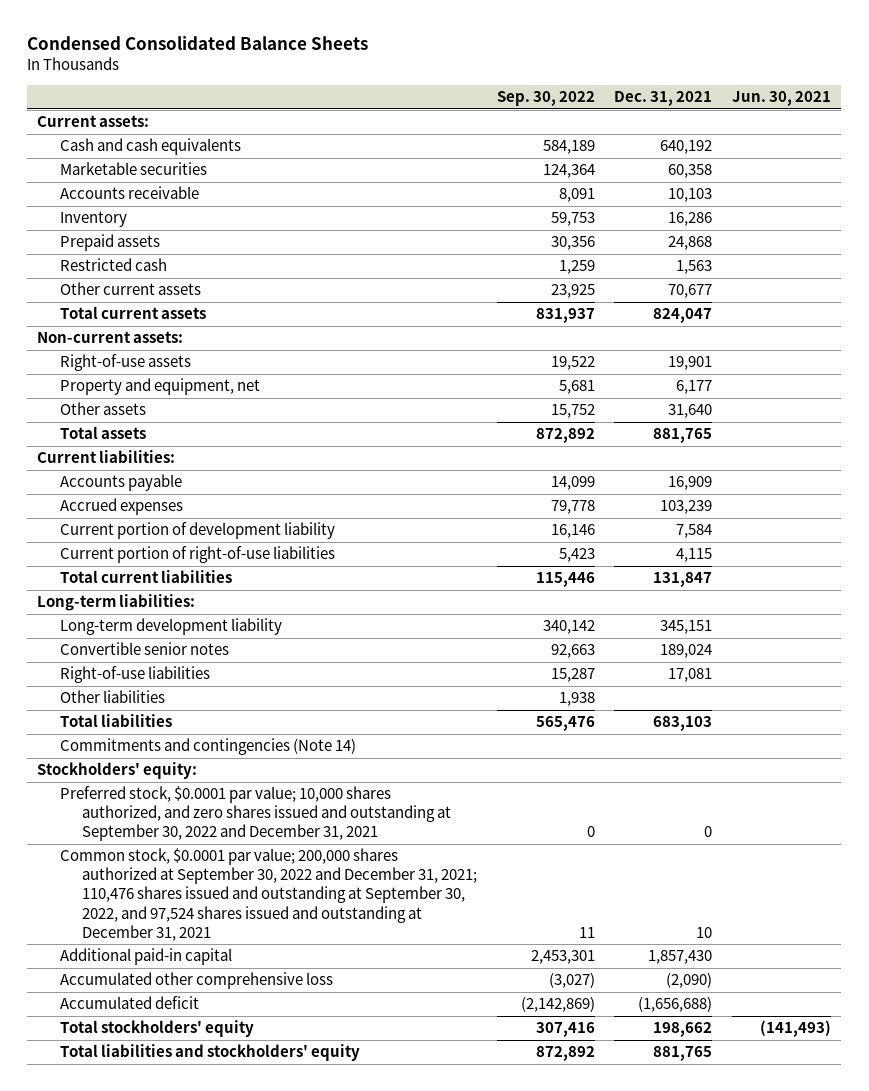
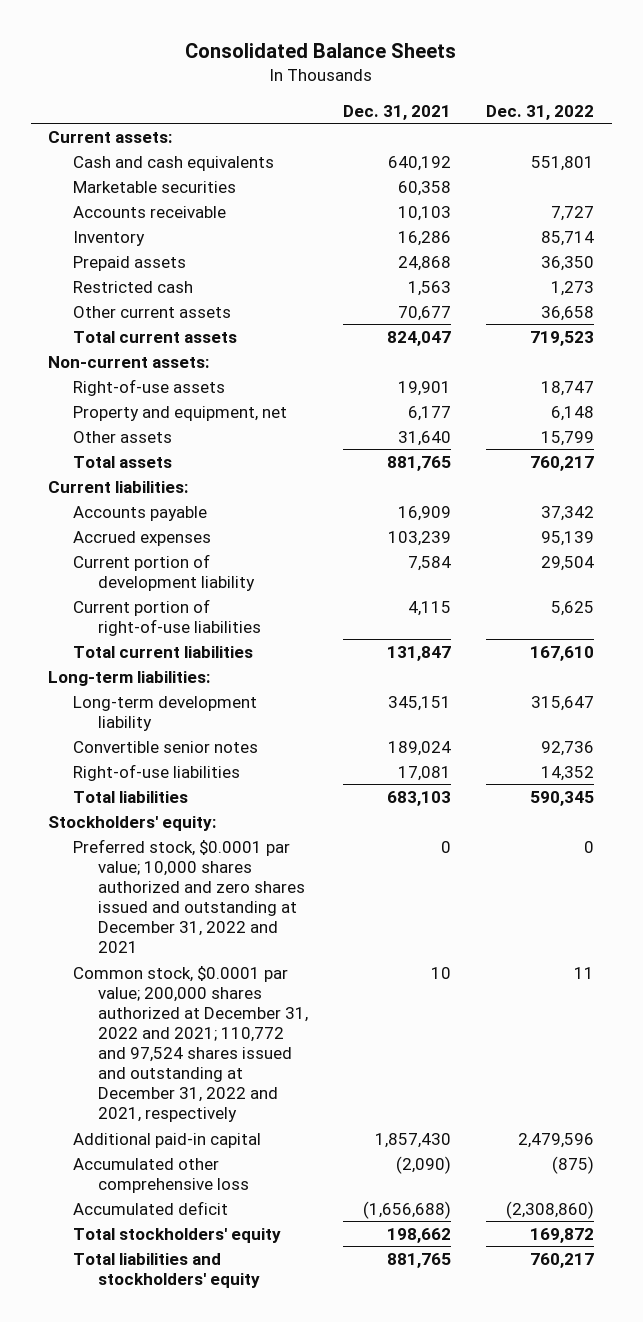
[27,36,369,51] Condensed Consolidated Balance Sheets -> [185,42,457,58] Consolidated Balance Sheets
[496,91,595,107] Sep. 30, 2022 -> none
[732,91,832,107] Jun. 30, 2021 -> none
none -> [486,104,595,120] Dec. 31, 2022
[59,690,165,704] Other liabilities -> none
[59,738,356,756] Commitments and contingencies (Note 14) -> none
[59,786,451,842] Preferred stock, $0.0001 par value; 10,000 shares authorized, and zero shares issued and outstanding at September 30, 2022 and December 31, 2021 -> [73,838,306,954] Preferred stock, $0.0001 par value; 10,000 shares authorized and zero shares issued and outstanding at December 31, 2022 and 2021
[59,848,477,941] Common stock, $0.0001 par value; 200,000 shares authorized at September 30, 2022 and December 31, 2021; 110,476 shares issued and outstanding at September 30, 2022, and 97,524 shares issued and outstanding at December 31, 2021 -> [73,965,309,1123] Common stock, $0.0001 par value; 200,000 shares authorized at December 31, 2022 and 2021; 110,772 and 97,524 shares issued and outstanding at December 31, 2022 and 2021, respectively

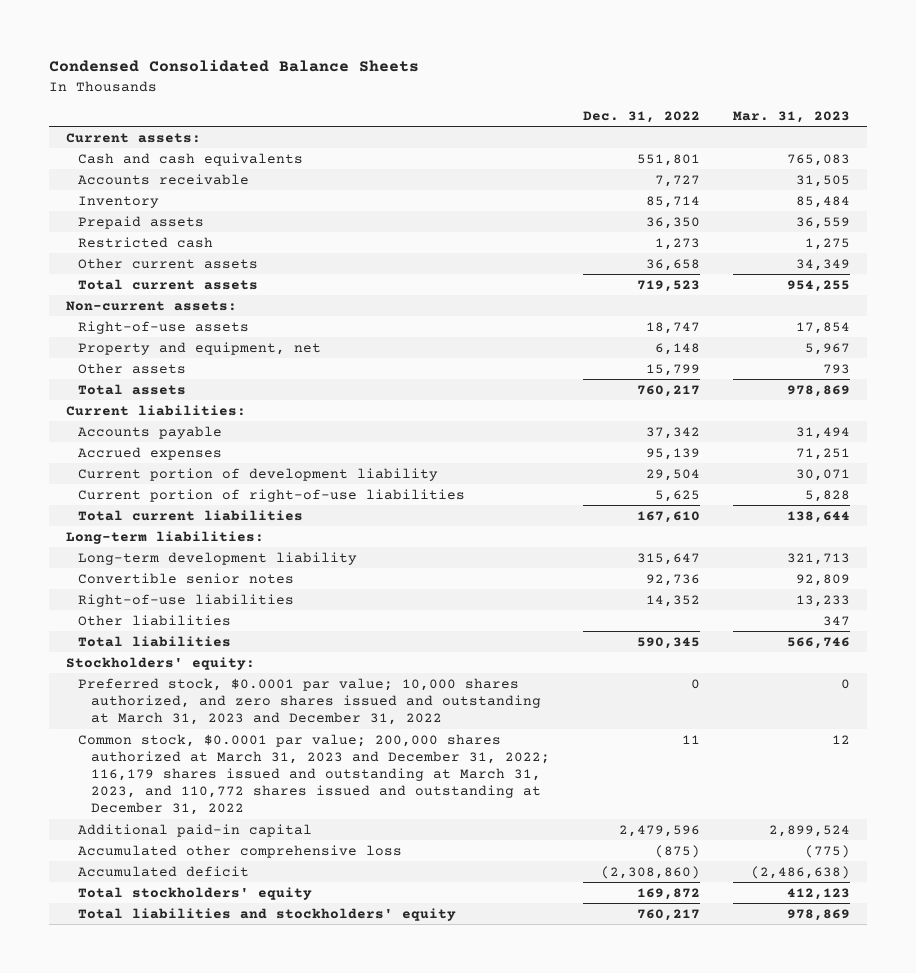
[185,42,457,58] Consolidated Balance Sheets -> [48,60,419,73] Condensed Consolidated Balance Sheets
[343,104,452,120] Dec. 31, 2021 -> none
none -> [733,110,851,123] Mar. 31, 2023
[73,180,237,193] Marketable securities -> none
none -> [78,614,232,626] Other liabilities
[73,838,306,954] Preferred stock, $0.0001 par value; 10,000 shares authorized and zero shares issued and outstanding at December 31, 2022 and 2021 -> [78,677,541,726] Preferred stock, $0.0001 par value; 10,000 shares authorized, and zero shares issued and outstanding at March 31, 2023 and December 31, 2022
[73,965,309,1123] Common stock, $0.0001 par value; 200,000 shares authorized at December 31, 2022 and 2021; 110,772 and 97,524 shares issued and outstanding at December 31, 2022 and 2021, respectively -> [78,733,550,816] Common stock, $0.0001 par value; 200,000 shares authorized at March 31, 2023 and December 31, 2022; 116,179 shares issued and outstanding at March 31, 2023, and 110,772 shares issued and outstanding at December 31, 2022

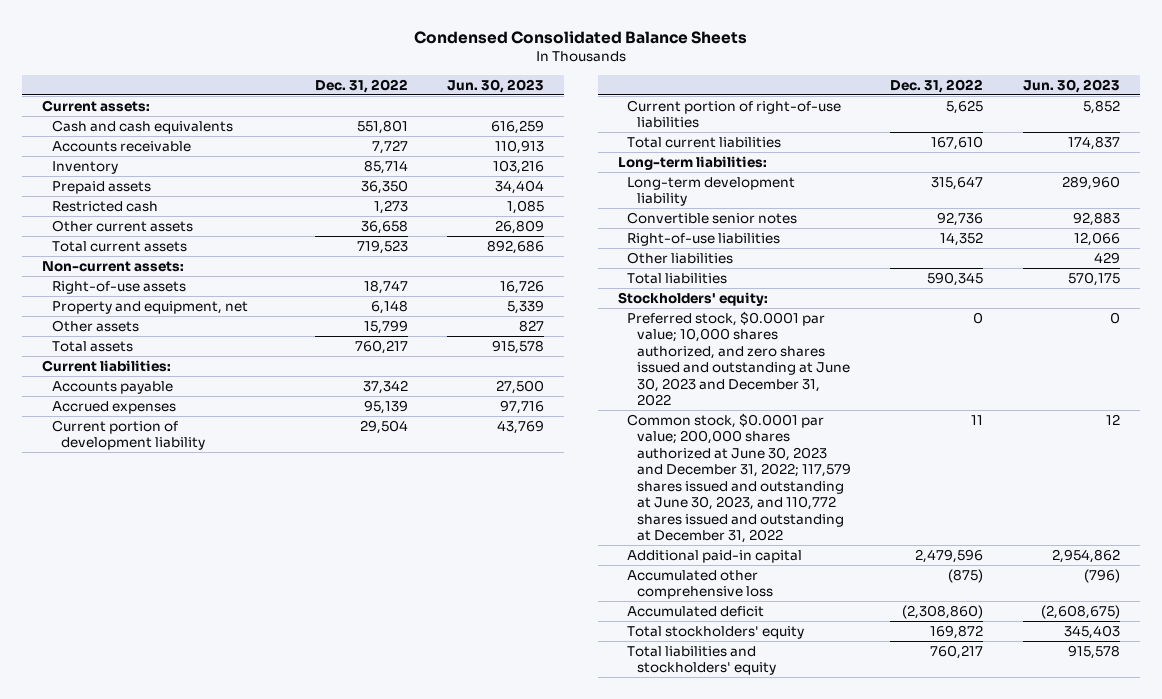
[733,110,851,123] Mar. 31, 2023 -> none
none -> [447,78,545,93] Jun. 30, 2023
[78,677,541,726] Preferred stock, $0.0001 par value; 10,000 shares authorized, and zero shares issued and outstanding at March 31, 2023 and December 31, 2022 -> [627,310,850,407] Preferred stock, $0.0001 par value; 10,000 shares authorized, and zero shares issued and outstanding at June 30, 2023 and December 31, 2022
[78,733,550,816] Common stock, $0.0001 par value; 200,000 shares authorized at March 31, 2023 and December 31, 2022; 116,179 shares issued and outstanding at March 31, 2023, and 110,772 shares issued and outstanding at December 31, 2022 -> [627,412,851,544] Common stock, $0.0001 par value; 200,000 shares authorized at June 30, 2023 and December 31, 2022; 117,579 shares issued and outstanding at June 30, 2023, and 110,772 shares issued and outstanding at December 31, 2022

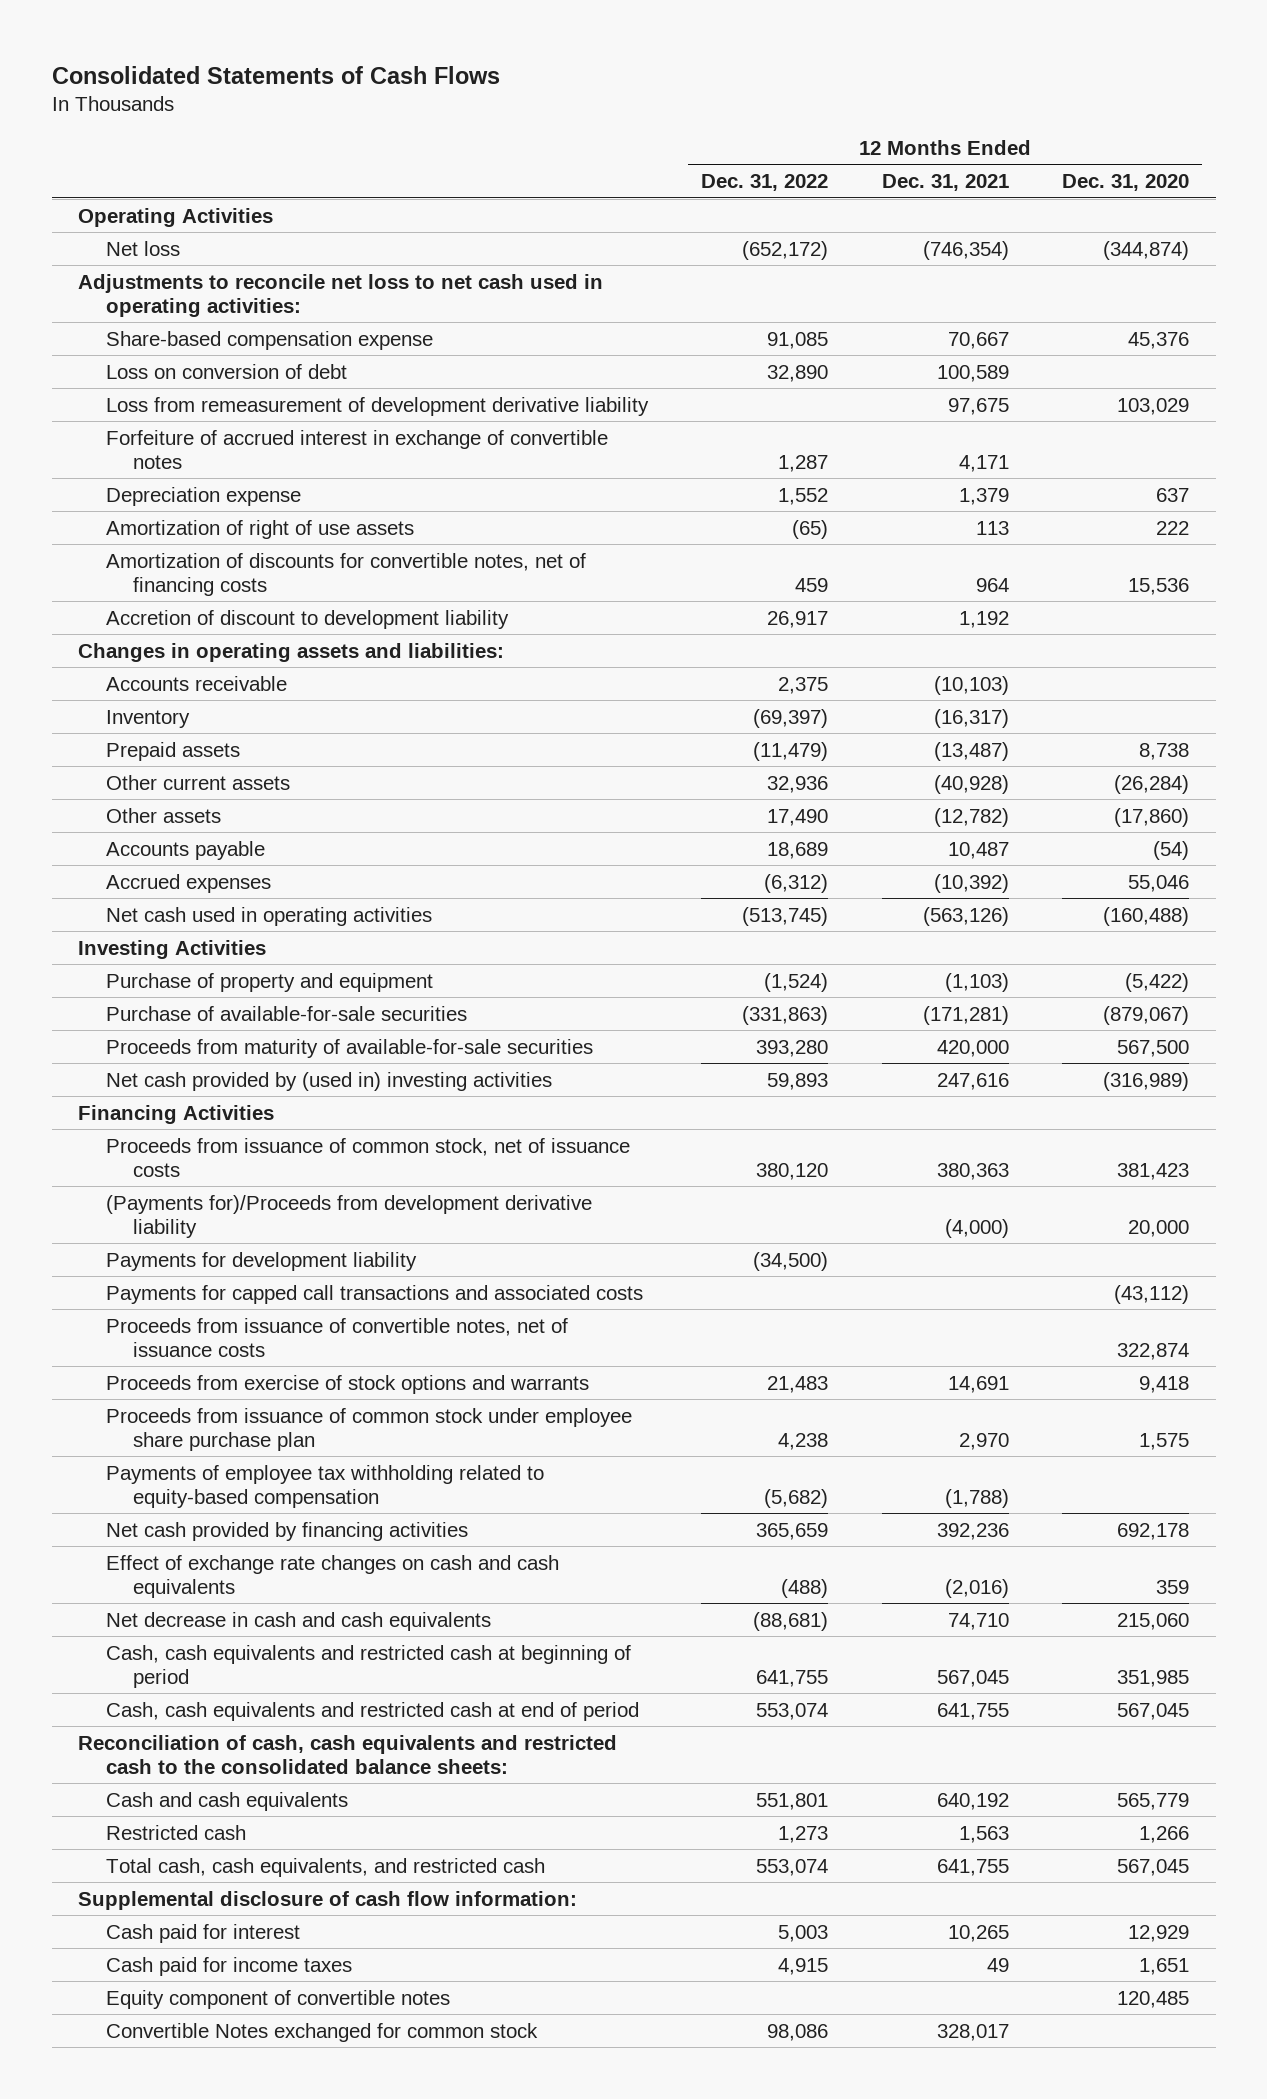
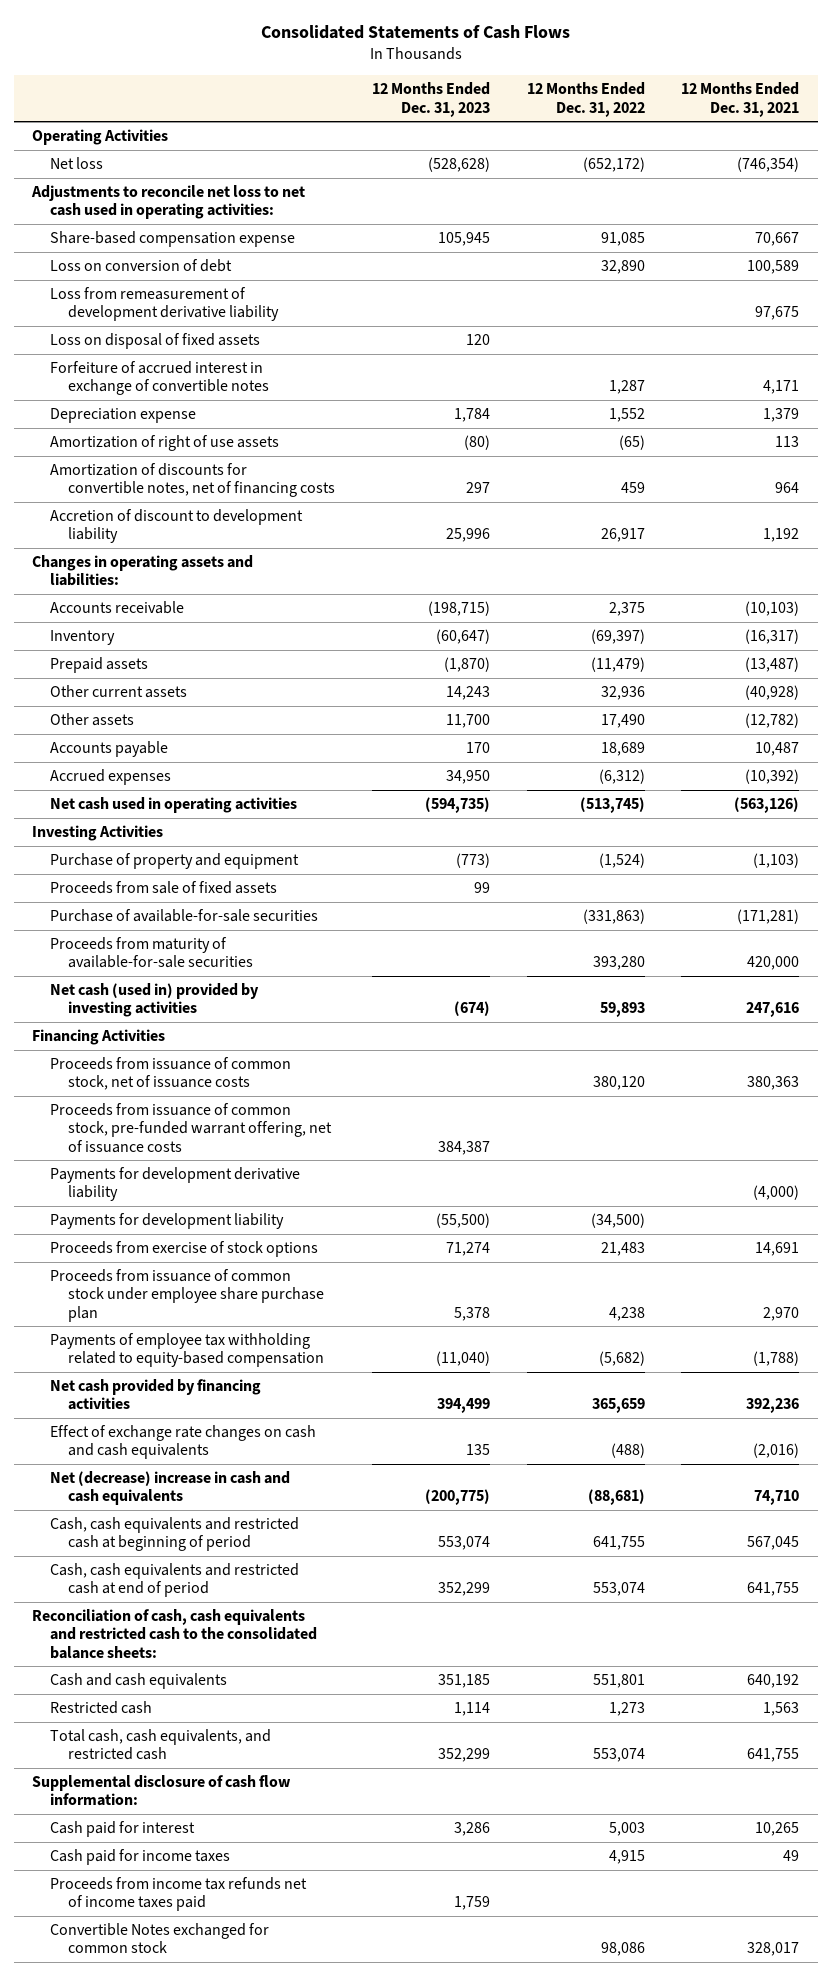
[1061,174,1189,192] Dec. 31, 2020 -> none
none -> [371,82,490,117] 12 Months Ended Dec. 31, 2023
none -> [50,333,261,350] Loss on disposal of fixed assets
none -> [50,881,278,895] Proceeds from sale of fixed assets
[105,1071,552,1091] Net cash provided by (used in) investing activities -> [50,983,260,1018] Net cash (used in) provided by investing activities
none -> [50,1103,332,1153] Proceeds from issuance of common stock, pre-funded warrant offering, net of issuance costs
[105,1194,592,1238] (Payments for)/Proceeds from development derivative liability -> [50,1167,301,1202] Payments for development derivative liability
[105,1284,643,1304] Payments for capped call transactions and associated costs -> none
[105,1317,568,1357] Proceeds from issuance of convertible notes, net of issuance costs -> none
[105,1374,589,1394] Proceeds from exercise of stock options and warrants -> [50,1241,319,1258] Proceeds from exercise of stock options
[105,1611,491,1631] Net decrease in cash and cash equivalents -> [50,1471,291,1506] Net (decrease) increase in cash and cash equivalents
[105,1989,450,2009] Equity component of convertible notes -> none
none -> [50,1877,308,1912] Proceeds from income tax refunds net of income taxes paid

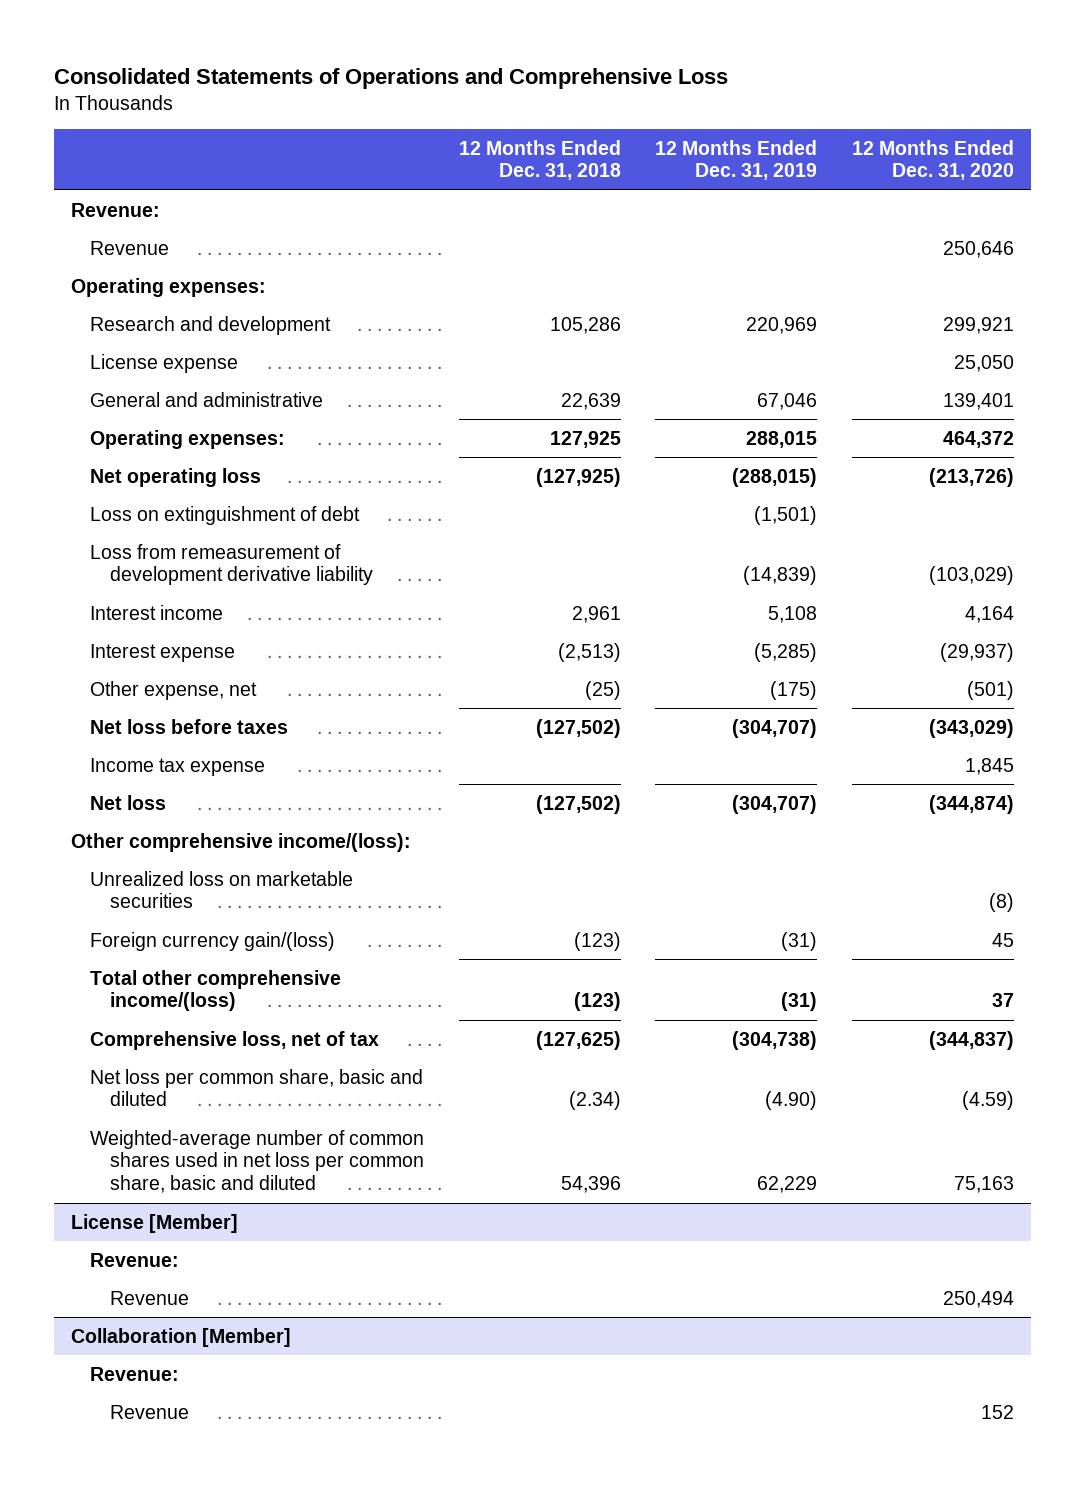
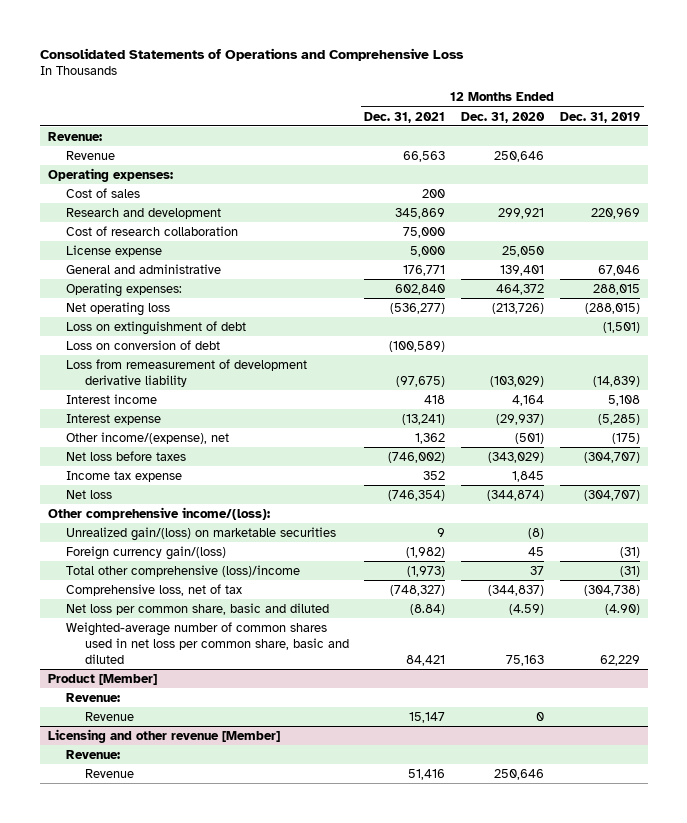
[458,139,621,181] 12 Months Ended Dec. 31, 2018 -> none
none -> [364,111,446,123] Dec. 31, 2021
none -> [66,187,141,198] Cost of sales
none -> [66,225,239,236] Cost of research collaboration
none -> [66,339,221,350] Loss on conversion of debt
[90,680,258,700] Other expense, net -> [66,431,230,444] Other income/(expense), net
[90,870,354,909] Unrealized loss on marketable securities -> [66,526,337,541] Unrealized gain/(loss) on marketable securities
[90,969,342,1012] Total other comprehensive income/(loss) -> [66,564,301,577] Total other comprehensive (loss)/income
[70,1213,238,1233] License [Member] -> none
none -> [47,673,157,685] Product [Member]
[70,1327,291,1347] Collaboration [Member] -> none
[942,1290,1014,1308] 250,494 -> [536,711,545,721] 0
none -> [47,728,280,743] Licensing and other revenue [Member]
[980,1404,1014,1419] 152 -> [494,768,545,780] 250,646

